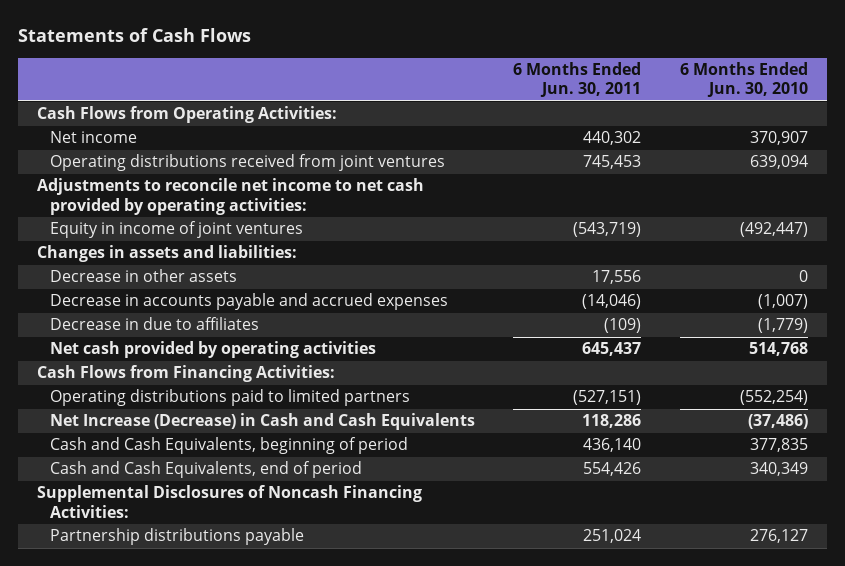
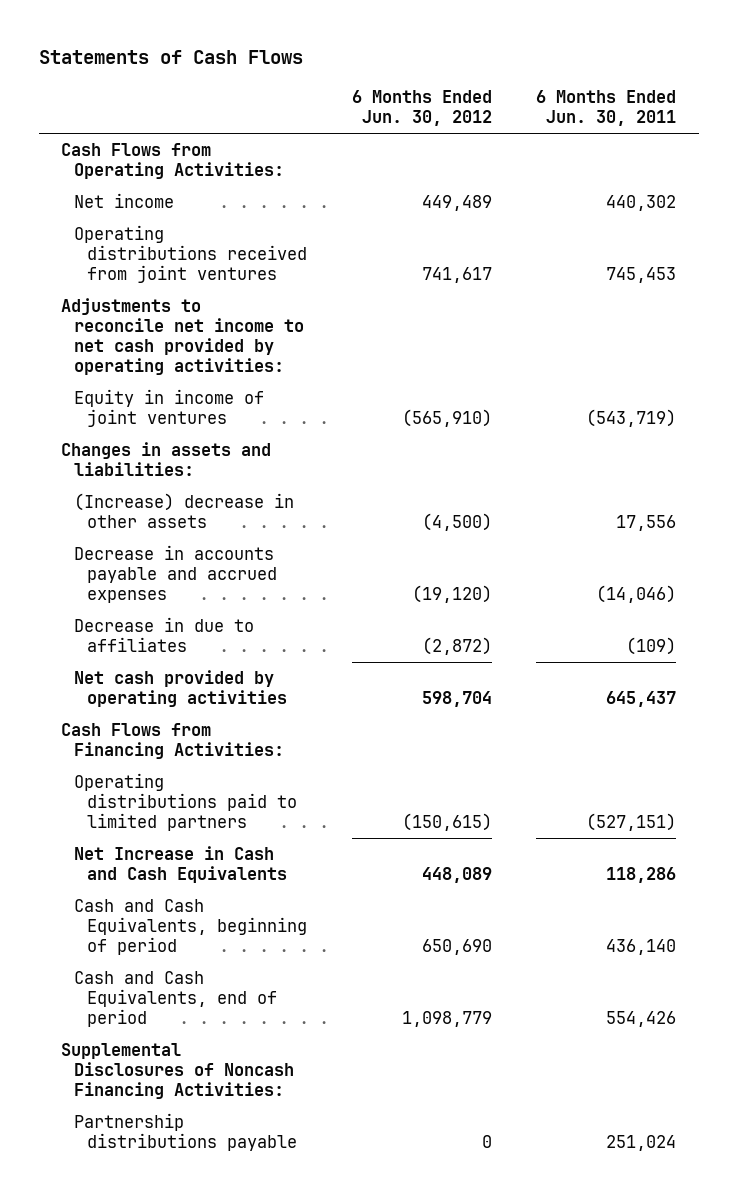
[679,62,808,98] 6 Months Ended Jun. 30, 2010 -> none
none -> [351,90,492,127] 6 Months Ended Jun. 30, 2012
[49,269,237,283] Decrease in other assets -> [73,493,294,529] (Increase) decrease in other assets
[49,413,475,431] Net Increase (Decrease) in Cash and Cash Equivalents -> [73,846,287,884] Net Increase in Cash and Cash Equivalents

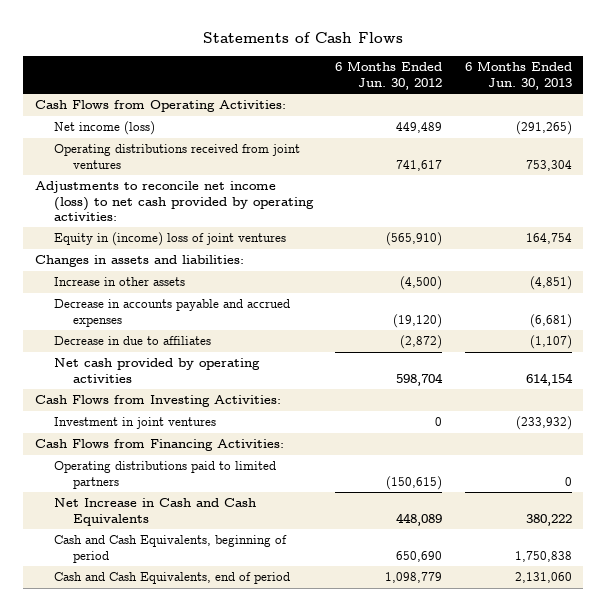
[536,90,677,127] 6 Months Ended Jun. 30, 2011 -> none
none -> [465,61,573,90] 6 Months Ended Jun. 30, 2013
[73,193,174,209] Net income -> [53,121,155,136] Net income (loss)
[61,298,304,376] Adjustments to reconcile net income to net cash provided by operating activities: -> [34,181,314,221] Adjustments to reconcile net income (loss) to net cash provided by operating activities:
[73,389,264,428] Equity in income of joint ventures -> [53,232,286,247] Equity in (income) loss of joint ventures
[73,493,294,529] (Increase) decrease in other assets -> [53,277,185,287] Increase in other assets
none -> [34,395,281,408] Cash Flows from Investing Activities:
none -> [53,417,216,430] Investment in joint ventures
[61,1043,294,1100] Supplemental Disclosures of Noncash Financing Activities: -> none
[73,1113,297,1152] Partnership distributions payable -> none

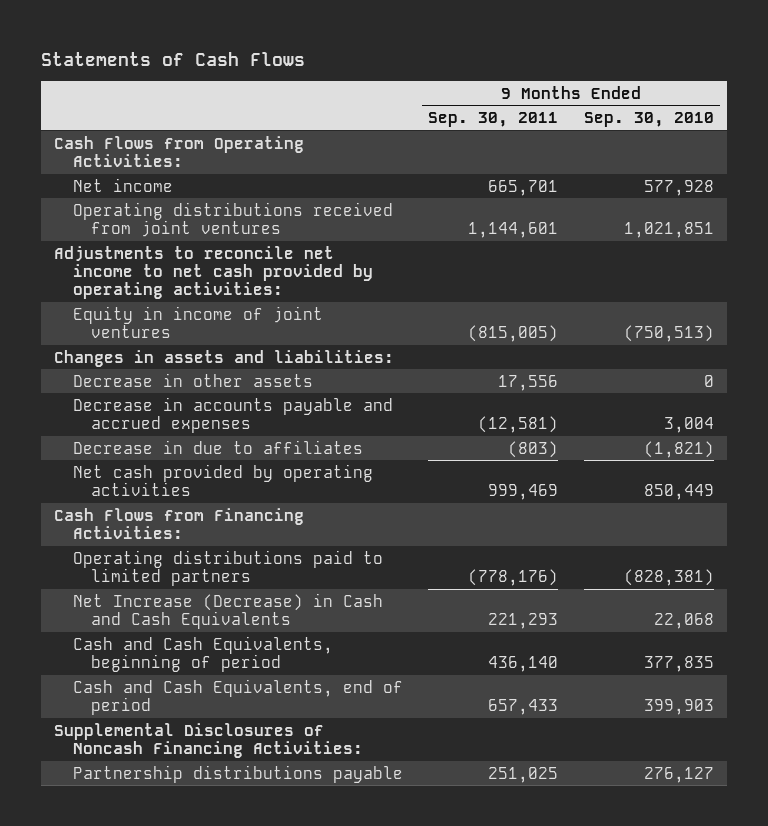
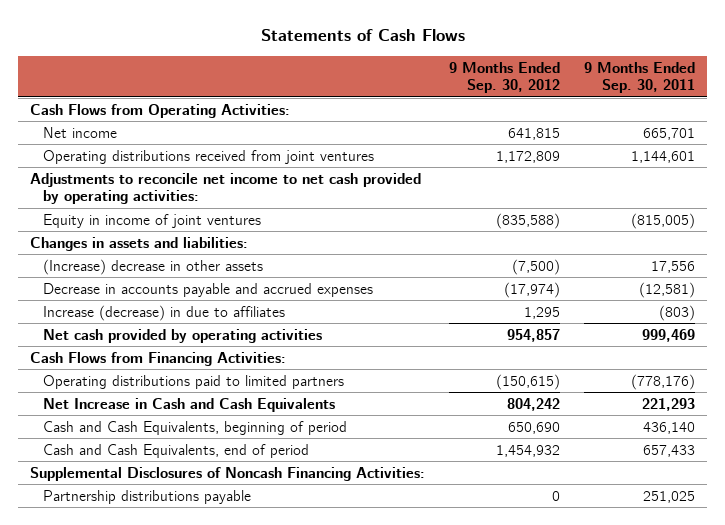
[583,112,714,128] Sep. 30, 2010 -> none
none -> [449,61,561,94] 9 Months Ended Sep. 30, 2012
[72,372,313,387] Decrease in other assets -> [42,258,263,275] (Increase) decrease in other assets
[72,439,363,454] Decrease in due to affiliates -> [42,304,285,321] Increase (decrease) in due to affiliates
[72,592,383,629] Net Increase (Decrease) in Cash and Cash Equivalents -> [42,397,335,412] Net Increase in Cash and Cash Equivalents

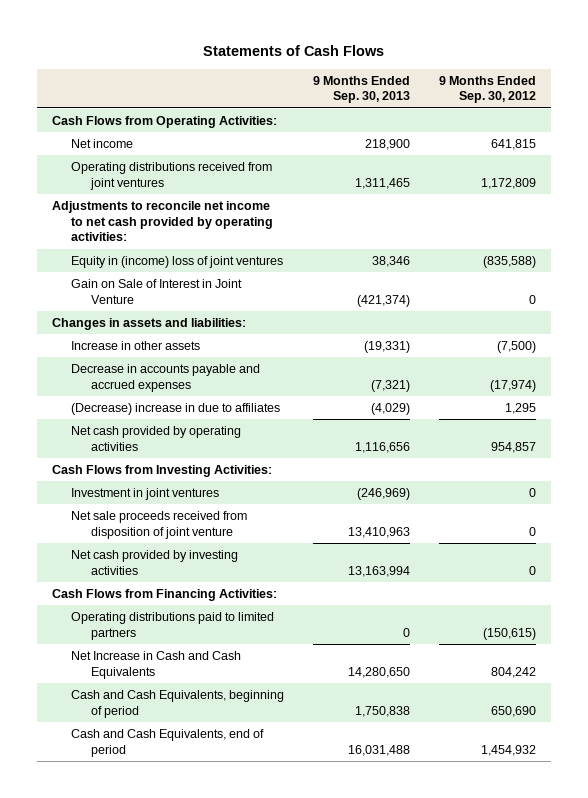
[584,61,696,94] 9 Months Ended Sep. 30, 2011 -> none
none -> [313,75,411,104] 9 Months Ended Sep. 30, 2013
[42,213,261,228] Equity in income of joint ventures -> [71,255,284,268] Equity in (income) loss of joint ventures
none -> [71,278,243,304] Gain on Sale of Interest in Joint Venture
[42,258,263,275] (Increase) decrease in other assets -> [71,340,201,350] Increase in other assets
[42,304,285,321] Increase (decrease) in due to affiliates -> [71,402,281,415] (Decrease) increase in due to affiliates
none -> [51,464,272,477] Cash Flows from Investing Activities:
none -> [71,487,220,500] Investment in joint ventures
none -> [71,510,248,539] Net sale proceeds received from disposition of joint venture
none -> [71,549,239,575] Net cash provided by investing activities
[30,466,426,481] Supplemental Disclosures of Noncash Financing Activities: -> none
[42,489,251,504] Partnership distributions payable -> none

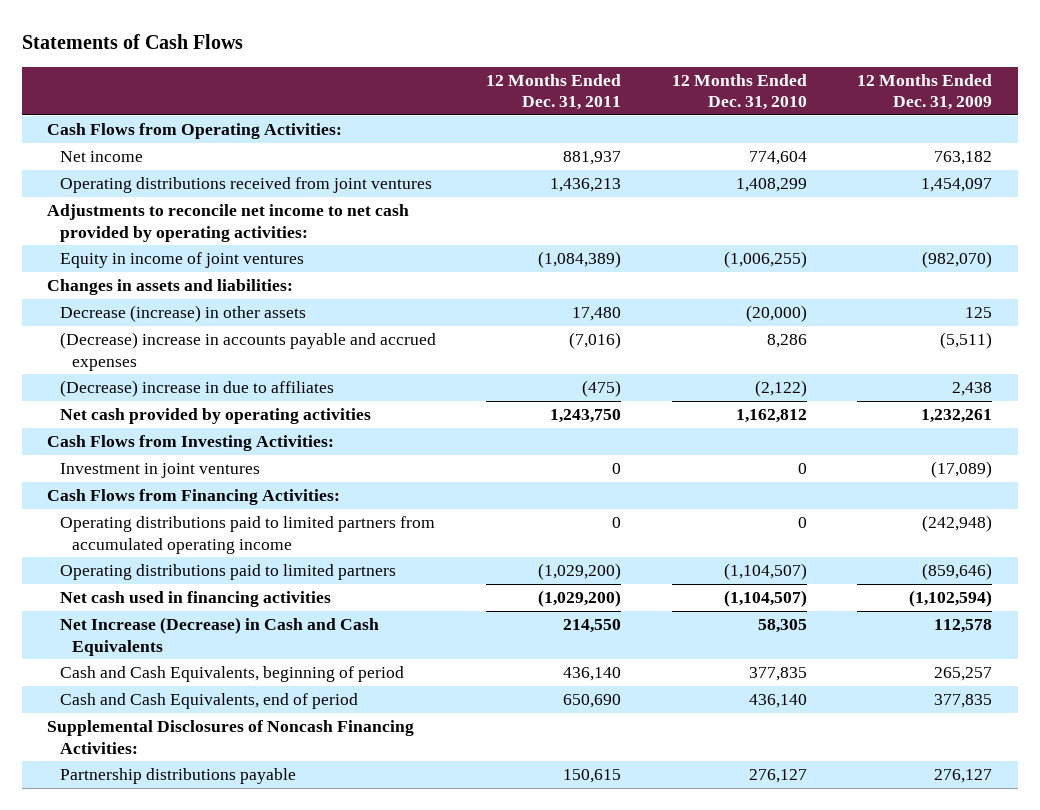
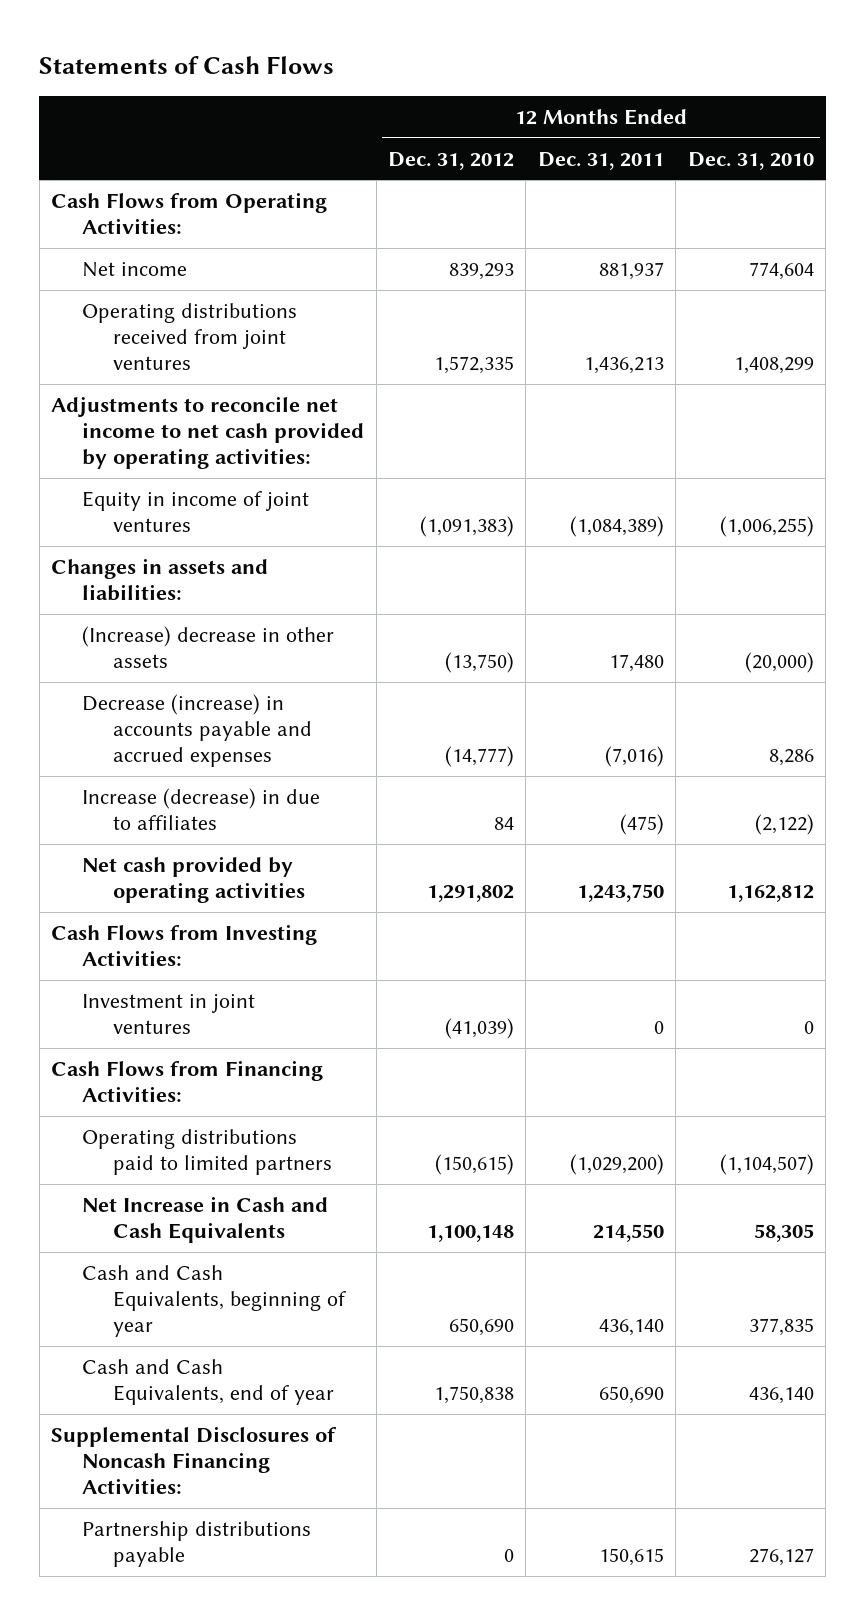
[857,73,993,111] 12 Months Ended Dec. 31, 2009 -> none
none -> [388,151,515,170] Dec. 31, 2012
[59,304,306,322] Decrease (increase) in other assets -> [82,626,335,669] (Increase) decrease in other assets
[59,331,436,371] (Decrease) increase in accounts payable and accrued expenses -> [82,694,312,768] Decrease (increase) in accounts payable and accrued expenses
[59,379,334,397] (Decrease) increase in due to affiliates -> [82,788,321,831] Increase (decrease) in due to affiliates
[59,515,435,554] Operating distributions paid to limited partners from accumulated operating income -> none
[59,590,331,607] Net cash used in financing activities -> none
[59,616,379,656] Net Increase (Decrease) in Cash and Cash Equivalents -> [82,1196,329,1244] Net Increase in Cash and Cash Equivalents
[59,665,404,682] Cash and Cash Equivalents, beginning of period -> [82,1265,346,1338] Cash and Cash Equivalents, beginning of year
[59,692,358,709] Cash and Cash Equivalents, end of period -> [82,1359,334,1406] Cash and Cash Equivalents, end of year

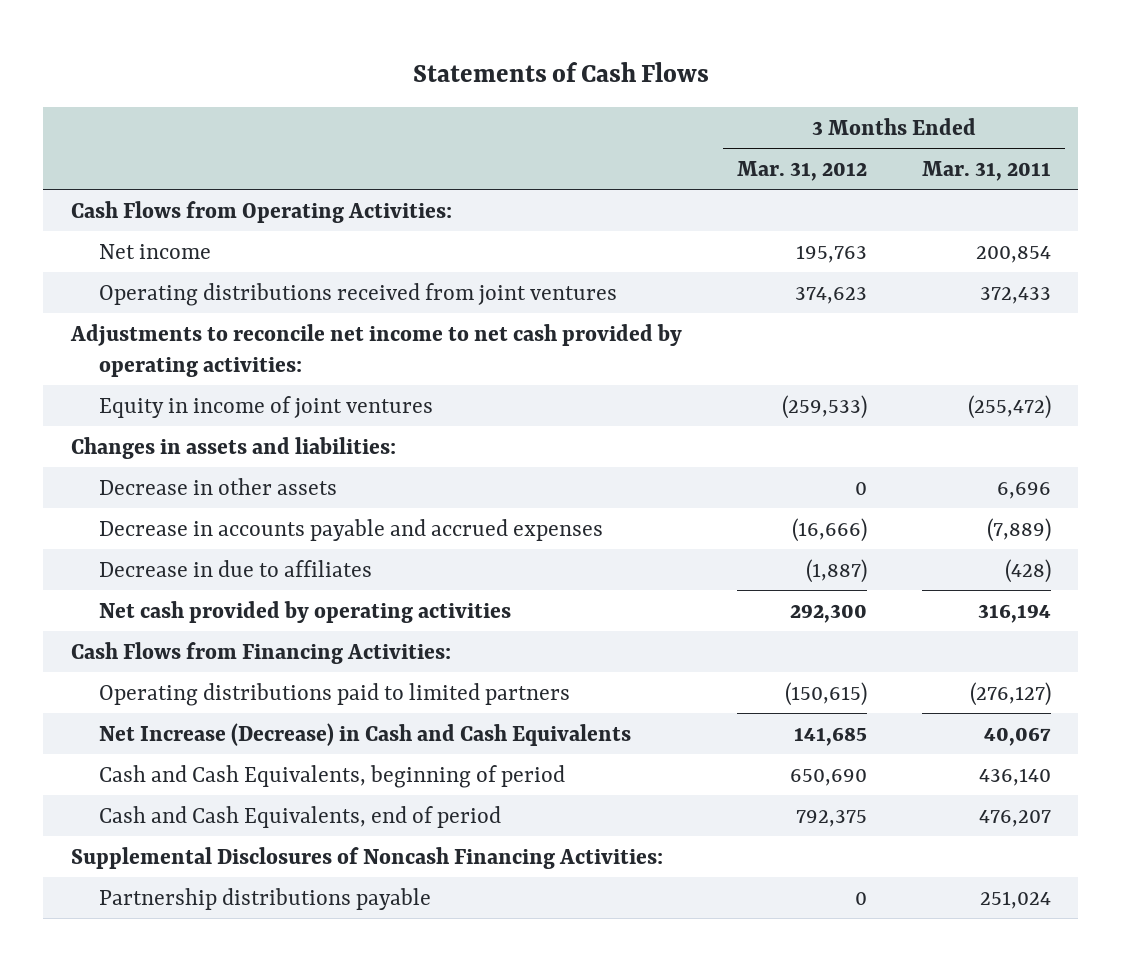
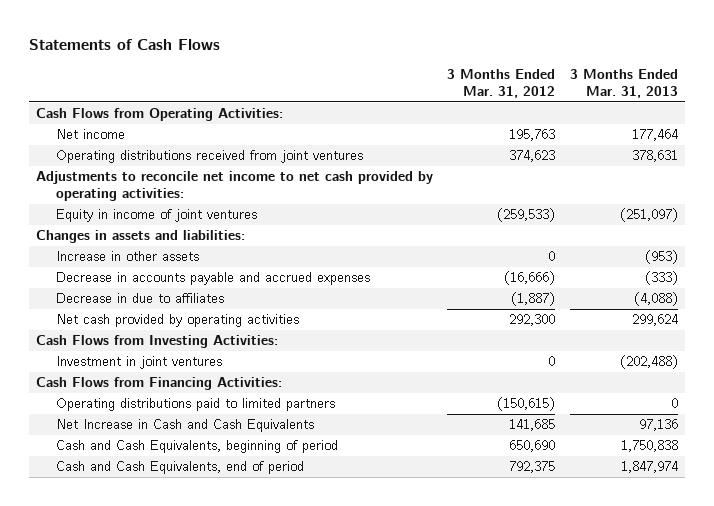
[921,160,1051,181] Mar. 31, 2011 -> none
none -> [569,69,678,99] 3 Months Ended Mar. 31, 2013
[98,477,337,495] Decrease in other assets -> [55,251,199,262] Increase in other assets
none -> [36,335,279,349] Cash Flows from Investing Activities:
none -> [55,356,222,370] Investment in joint ventures
[98,722,631,746] Net Increase (Decrease) in Cash and Cash Equivalents -> [55,419,314,433] Net Increase in Cash and Cash Equivalents
[70,846,663,869] Supplemental Disclosures of Noncash Financing Activities: -> none
[98,887,431,910] Partnership distributions payable -> none

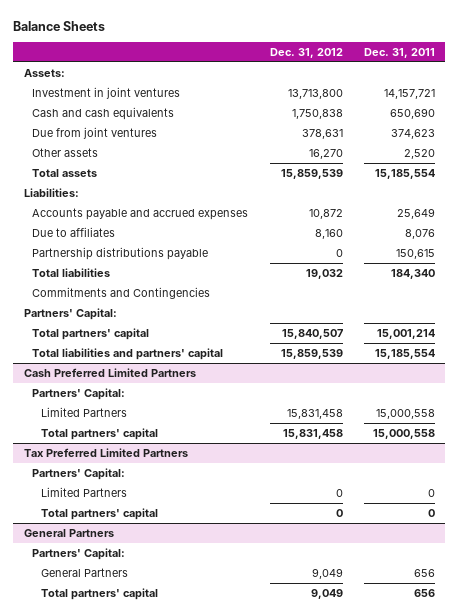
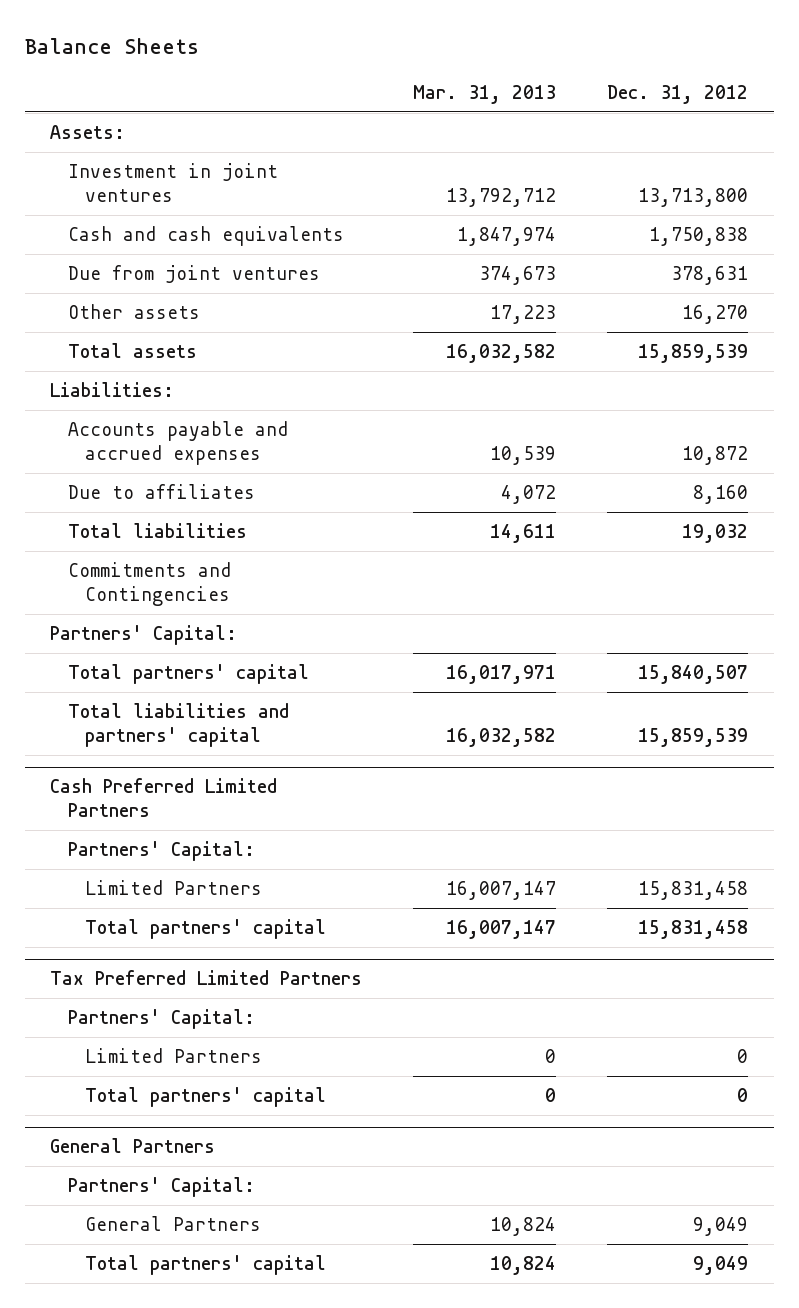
[363,47,435,58] Dec. 31, 2011 -> none
none -> [413,84,557,104] Mar. 31, 2013
[32,247,209,261] Partnership distributions payable -> none

